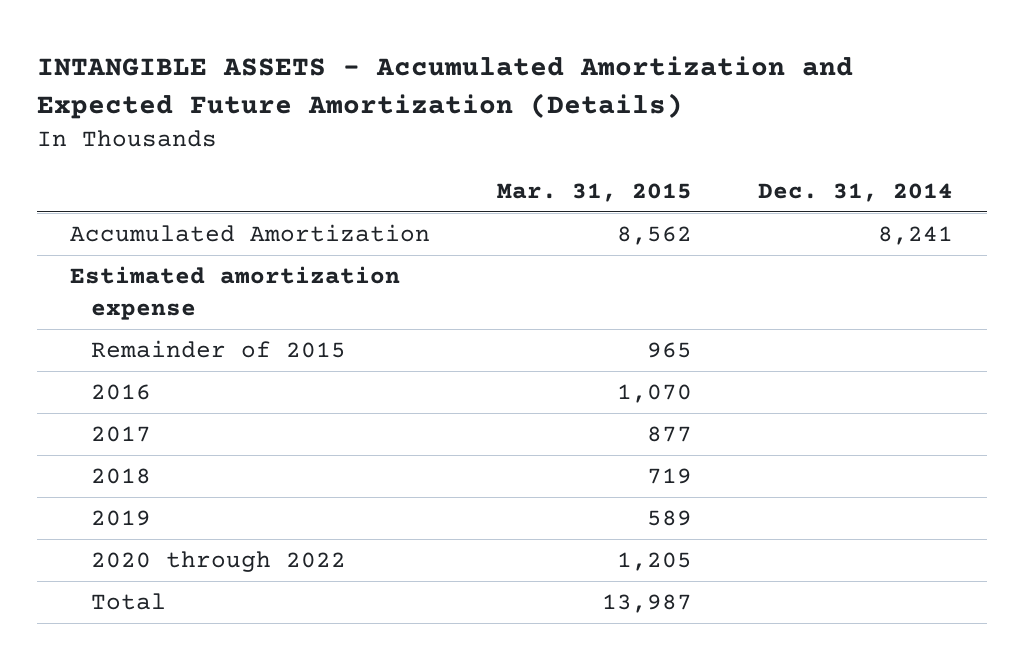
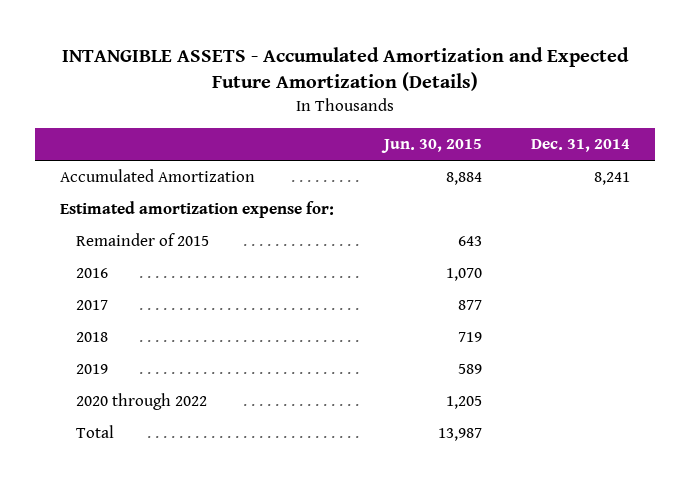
[496,182,692,202] Mar. 31, 2015 -> none
none -> [380,139,482,154] Jun. 30, 2015
[70,266,401,320] Estimated amortization expense -> [60,201,335,219] Estimated amortization expense for:

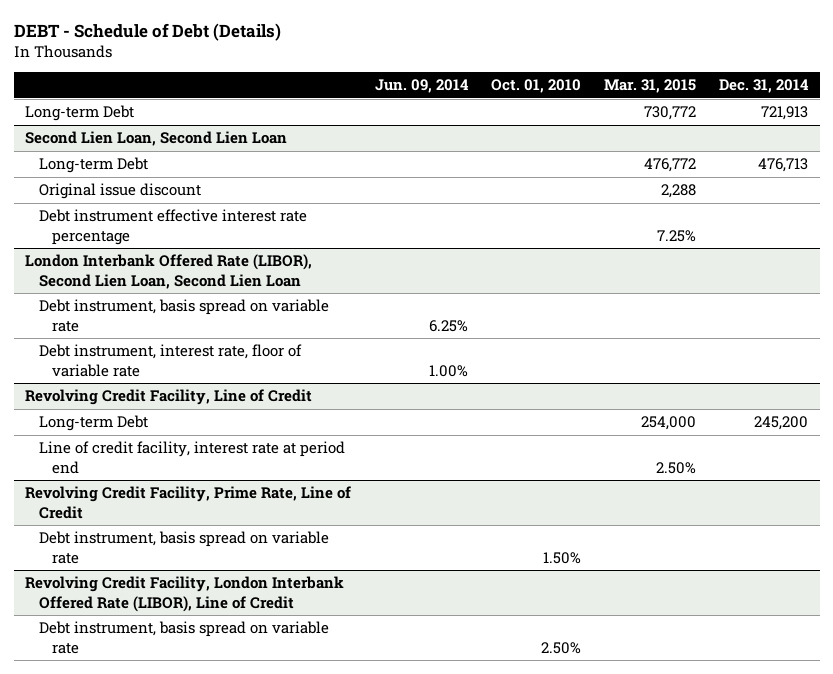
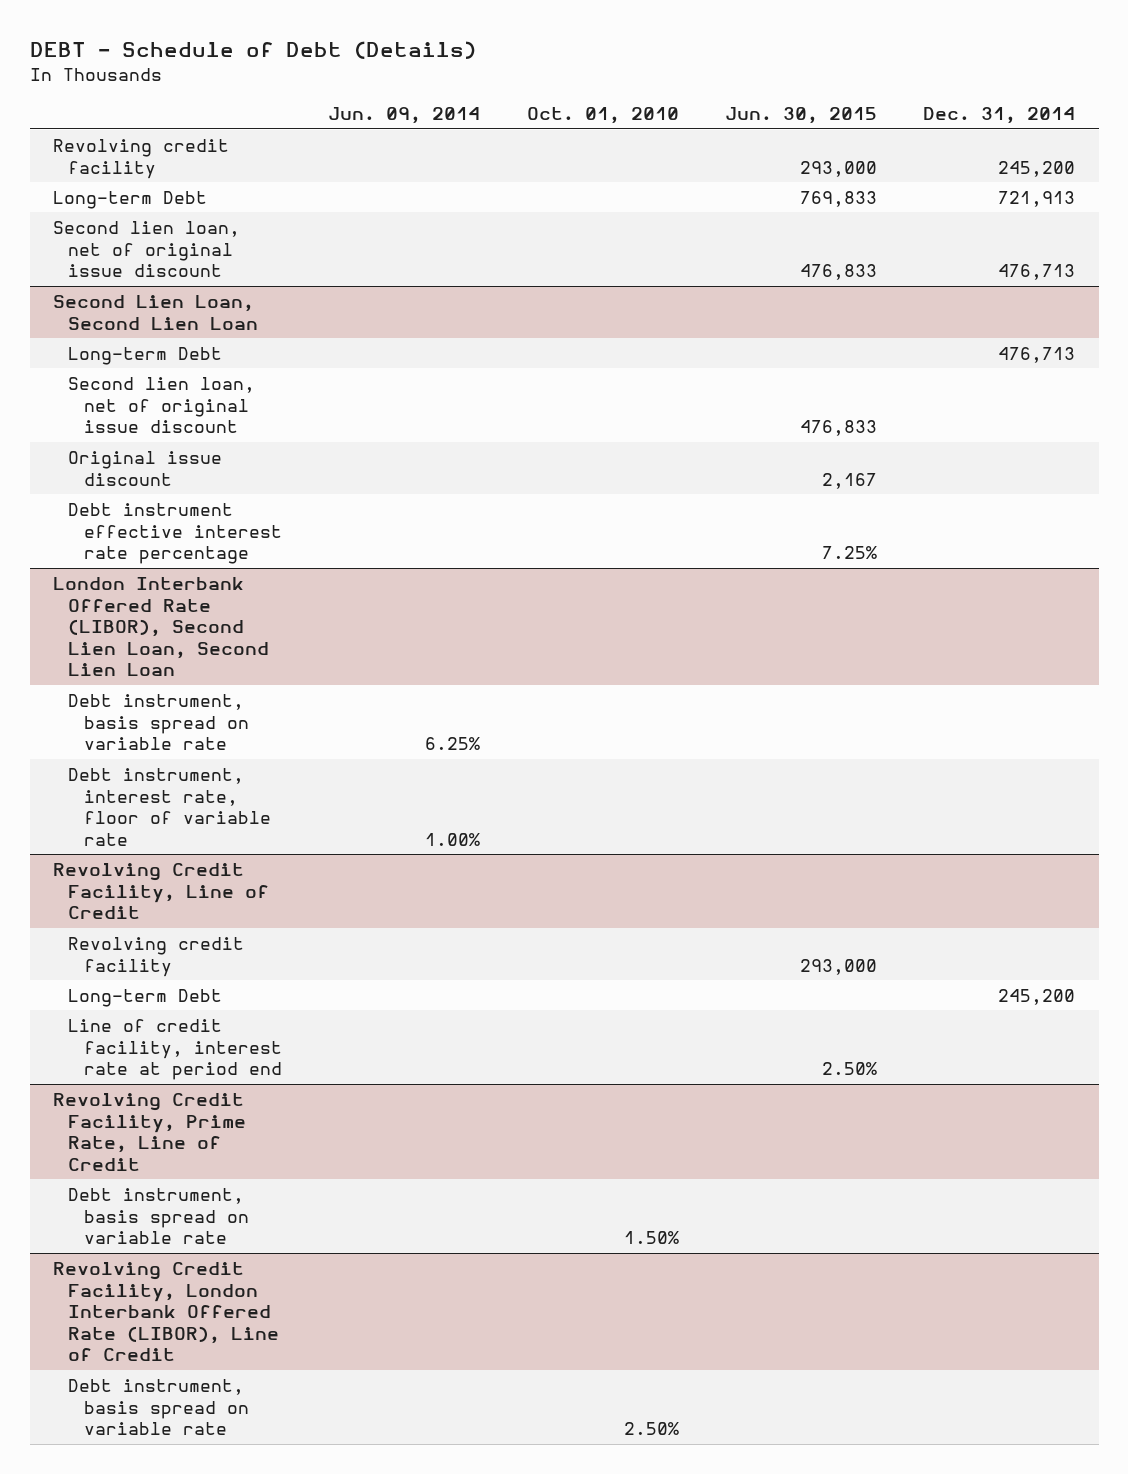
[603,79,696,94] Mar. 31, 2015 -> none
none -> [724,107,877,125] Jun. 30, 2015
none -> [53,138,230,179] Revolving credit facility
none -> [53,220,241,278] Second lien loan, net of original issue discount
none -> [68,376,256,434] Second lien loan, net of original issue discount
none -> [68,936,245,977] Revolving credit facility

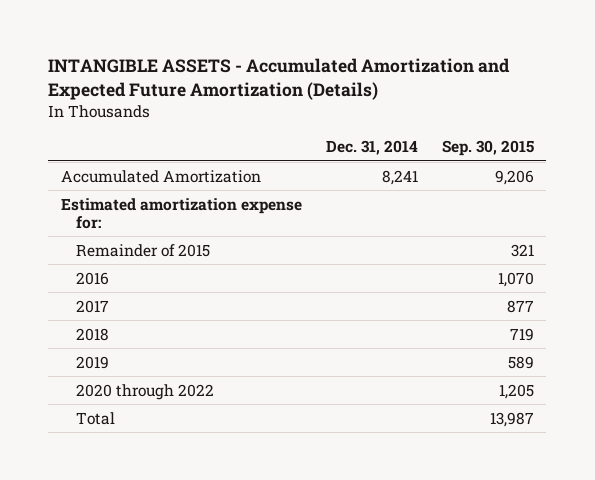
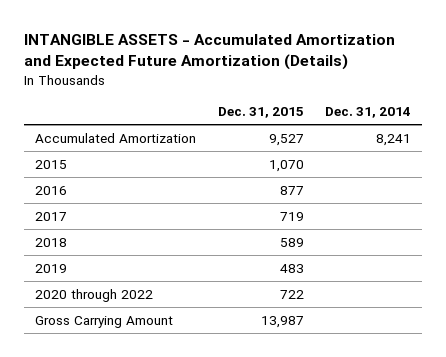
[442,140,535,157] Sep. 30, 2015 -> none
none -> [217,106,304,118] Dec. 31, 2015
[60,197,302,229] Estimated amortization expense for: -> none
[75,243,210,257] Remainder of 2015 -> [34,159,67,169] 2015
[75,411,115,425] Total -> [34,315,173,328] Gross Carrying Amount

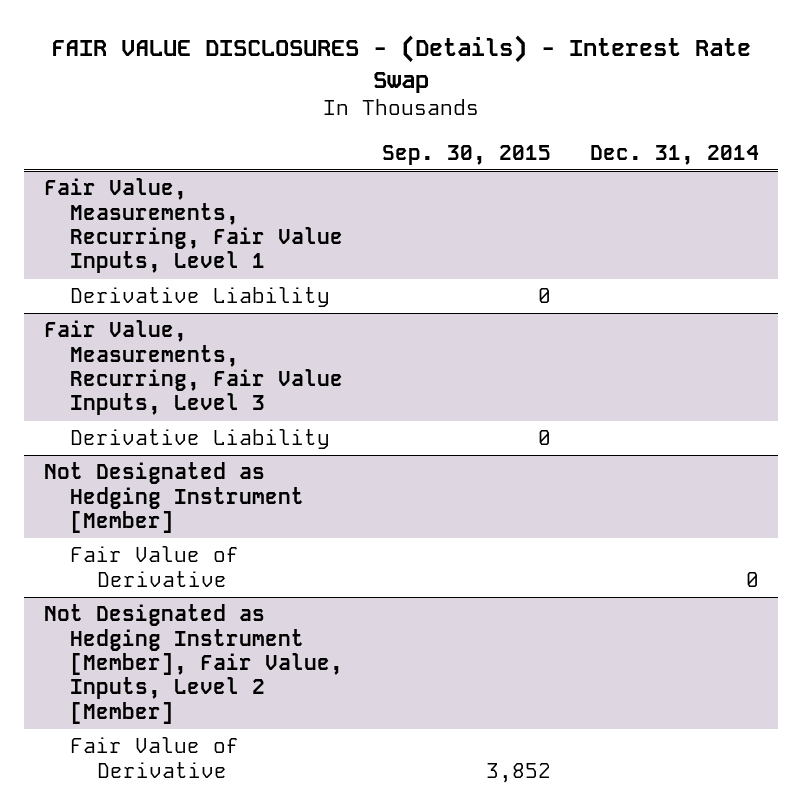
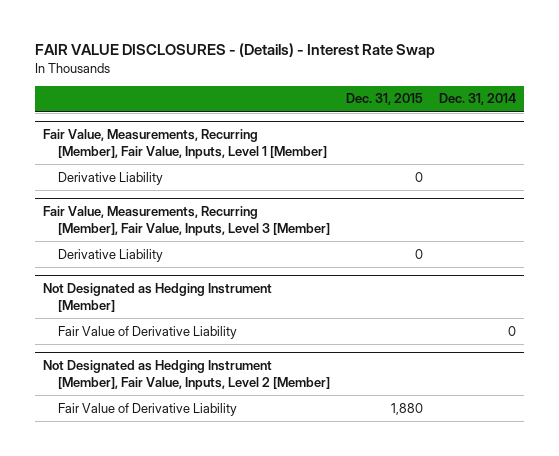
[382,144,552,165] Sep. 30, 2015 -> none
none -> [345,93,423,106] Dec. 31, 2015
[43,178,344,274] Fair Value, Measurements, Recurring, Fair Value Inputs, Level 1 -> [43,129,327,159] Fair Value, Measurements, Recurring [Member], Fair Value, Inputs, Level 1 [Member]
[43,320,344,416] Fair Value, Measurements, Recurring, Fair Value Inputs, Level 3 -> [43,206,330,236] Fair Value, Measurements, Recurring [Member], Fair Value, Inputs, Level 3 [Member]
[70,546,240,587] Fair Value of Derivative -> [57,325,237,339] Fair Value of Derivative Liability
[70,737,240,778] Fair Value of Derivative -> [57,402,237,416] Fair Value of Derivative Liability

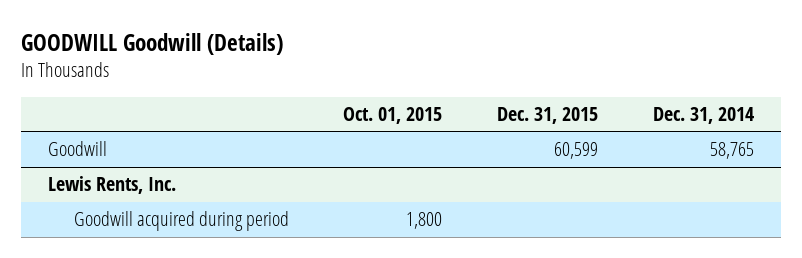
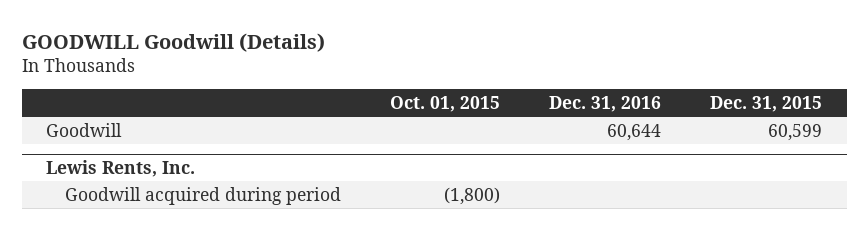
[652,106,754,124] Dec. 31, 2014 -> none
none -> [549,95,662,112] Dec. 31, 2016
[406,212,443,230] 1,800 -> [444,186,501,205] (1,800)

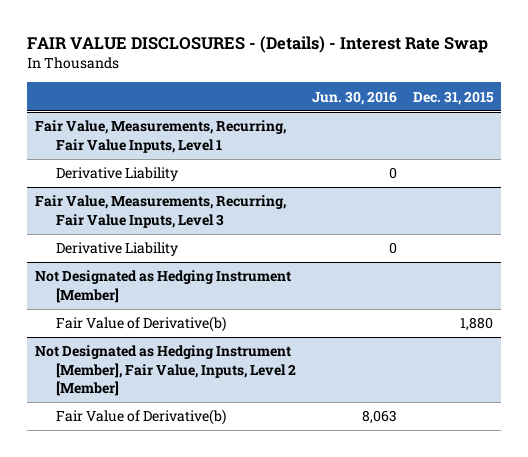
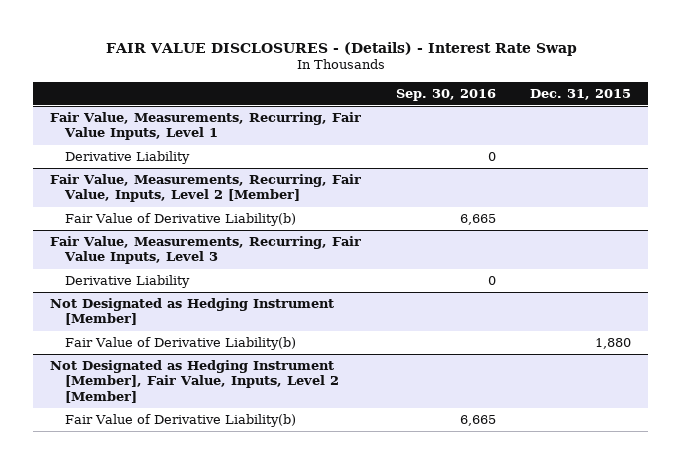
[311,90,397,105] Jun. 30, 2016 -> none
none -> [395,88,496,101] Sep. 30, 2016
none -> [50,174,362,203] Fair Value, Measurements, Recurring, Fair Value, Inputs, Level 2 [Member]
none -> [64,213,296,227] Fair Value of Derivative Liability(b)
[56,316,227,333] Fair Value of Derivative(b) -> [64,337,296,351] Fair Value of Derivative Liability(b)
[56,409,227,426] Fair Value of Derivative(b) -> [64,414,296,428] Fair Value of Derivative Liability(b)

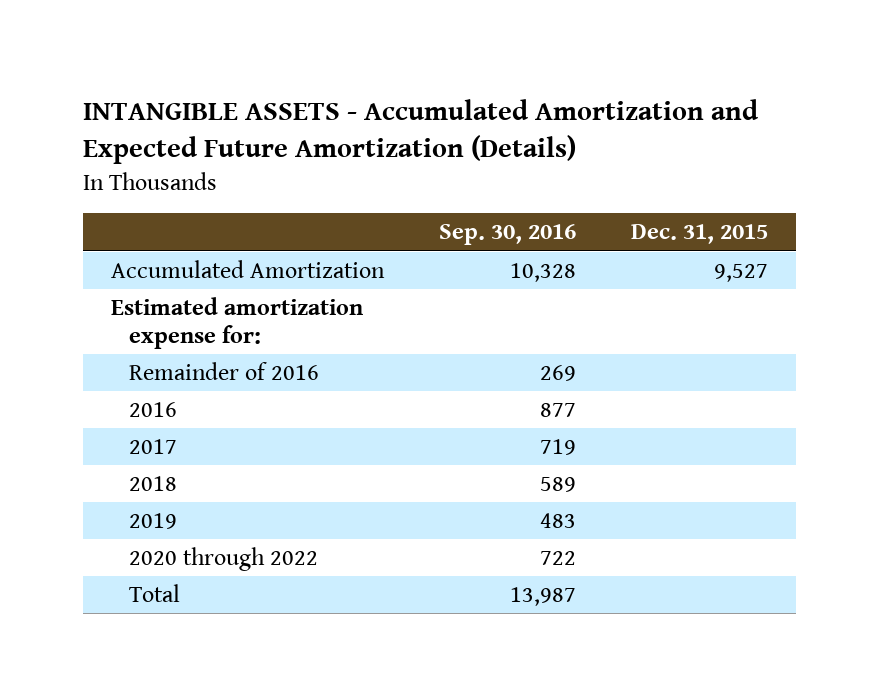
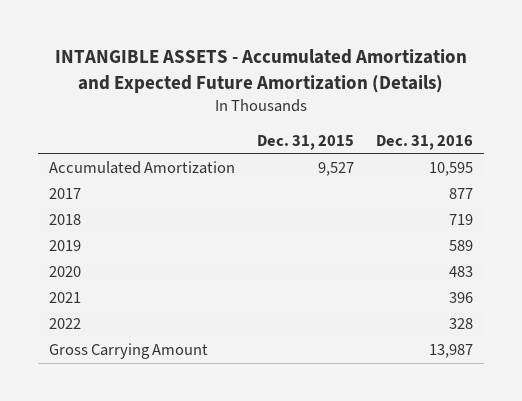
[438,224,576,246] Sep. 30, 2016 -> none
none -> [375,134,473,150] Dec. 31, 2016
[110,297,363,349] Estimated amortization expense for: -> none
[129,362,320,381] Remainder of 2016 -> none
[129,402,178,418] 2016 -> none
none -> [48,266,81,278] 2020
none -> [48,292,81,304] 2021
[129,547,319,572] 2020 through 2022 -> [48,318,81,330] 2022
[129,584,181,603] Total -> [48,343,208,360] Gross Carrying Amount

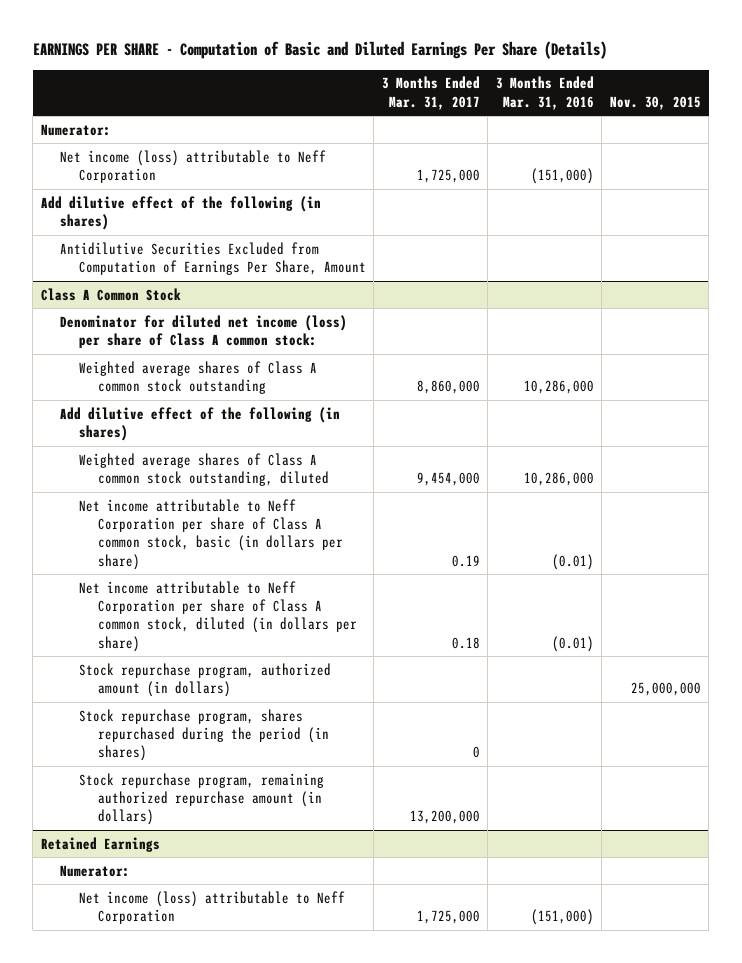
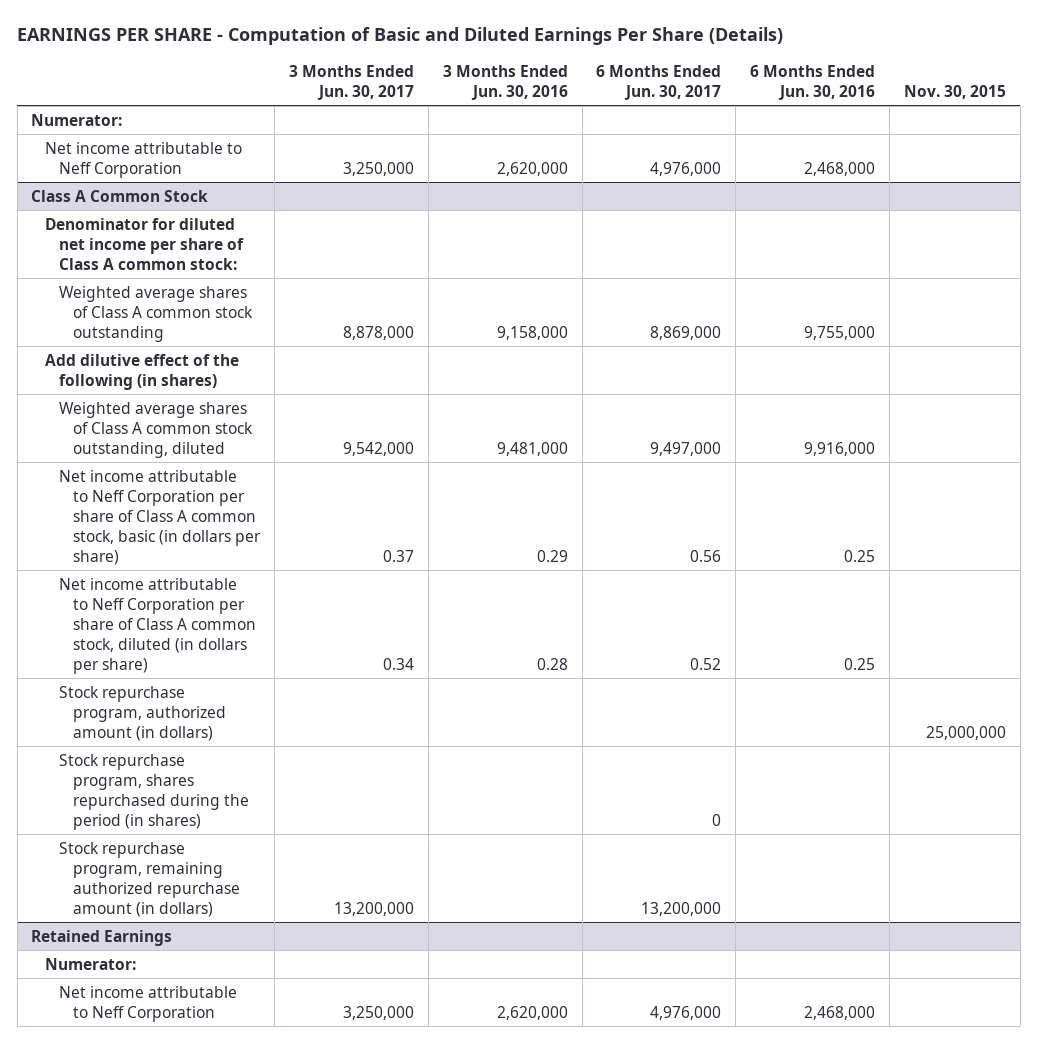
[381,76,480,110] 3 Months Ended Mar. 31, 2017 -> none
[495,76,594,110] 3 Months Ended Mar. 31, 2016 -> none
none -> [288,64,414,100] 3 Months Ended Jun. 30, 2017
none -> [442,64,568,100] 3 Months Ended Jun. 30, 2016
none -> [596,64,722,100] 6 Months Ended Jun. 30, 2017
none -> [750,64,876,100] 6 Months Ended Jun. 30, 2016
[40,195,321,231] Add dilutive effect of the following (in shares) -> none
[59,241,366,276] Antidilutive Securities Excluded from Computation of Earnings Per Share, Amount -> none
[59,149,326,184] Net income (loss) attributable to Neff Corporation -> [45,141,243,178] Net income attributable to Neff Corporation
[59,314,347,349] Denominator for diluted net income (loss) per share of Class A common stock: -> [45,217,245,270] Denominator for diluted net income per share of Class A common stock:
[78,890,345,925] Net income (loss) attributable to Neff Corporation -> [59,985,238,1022] Net income attributable to Neff Corporation

